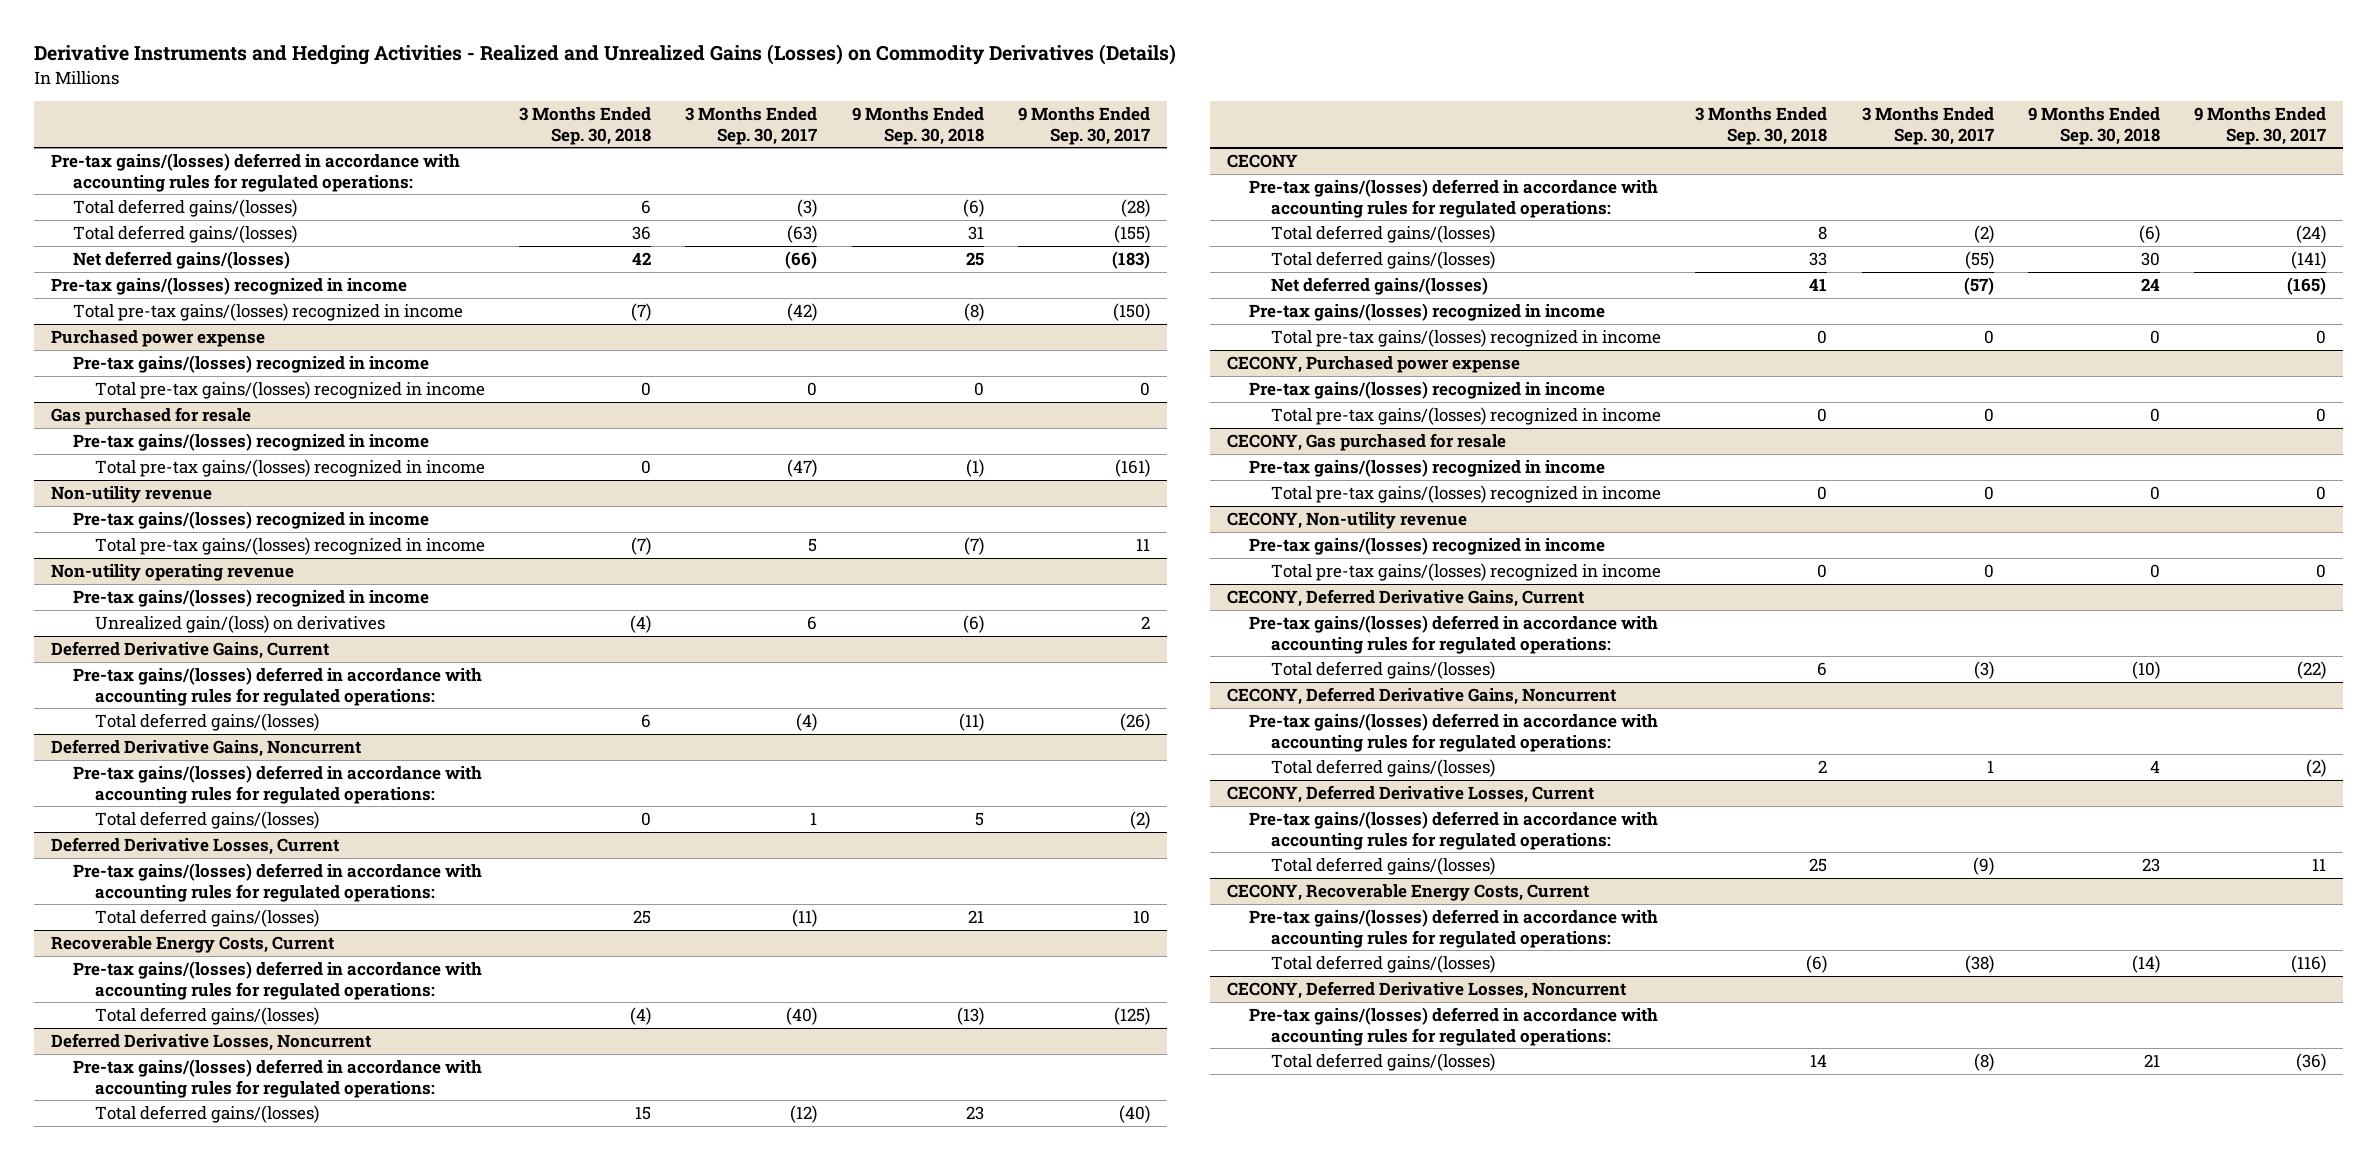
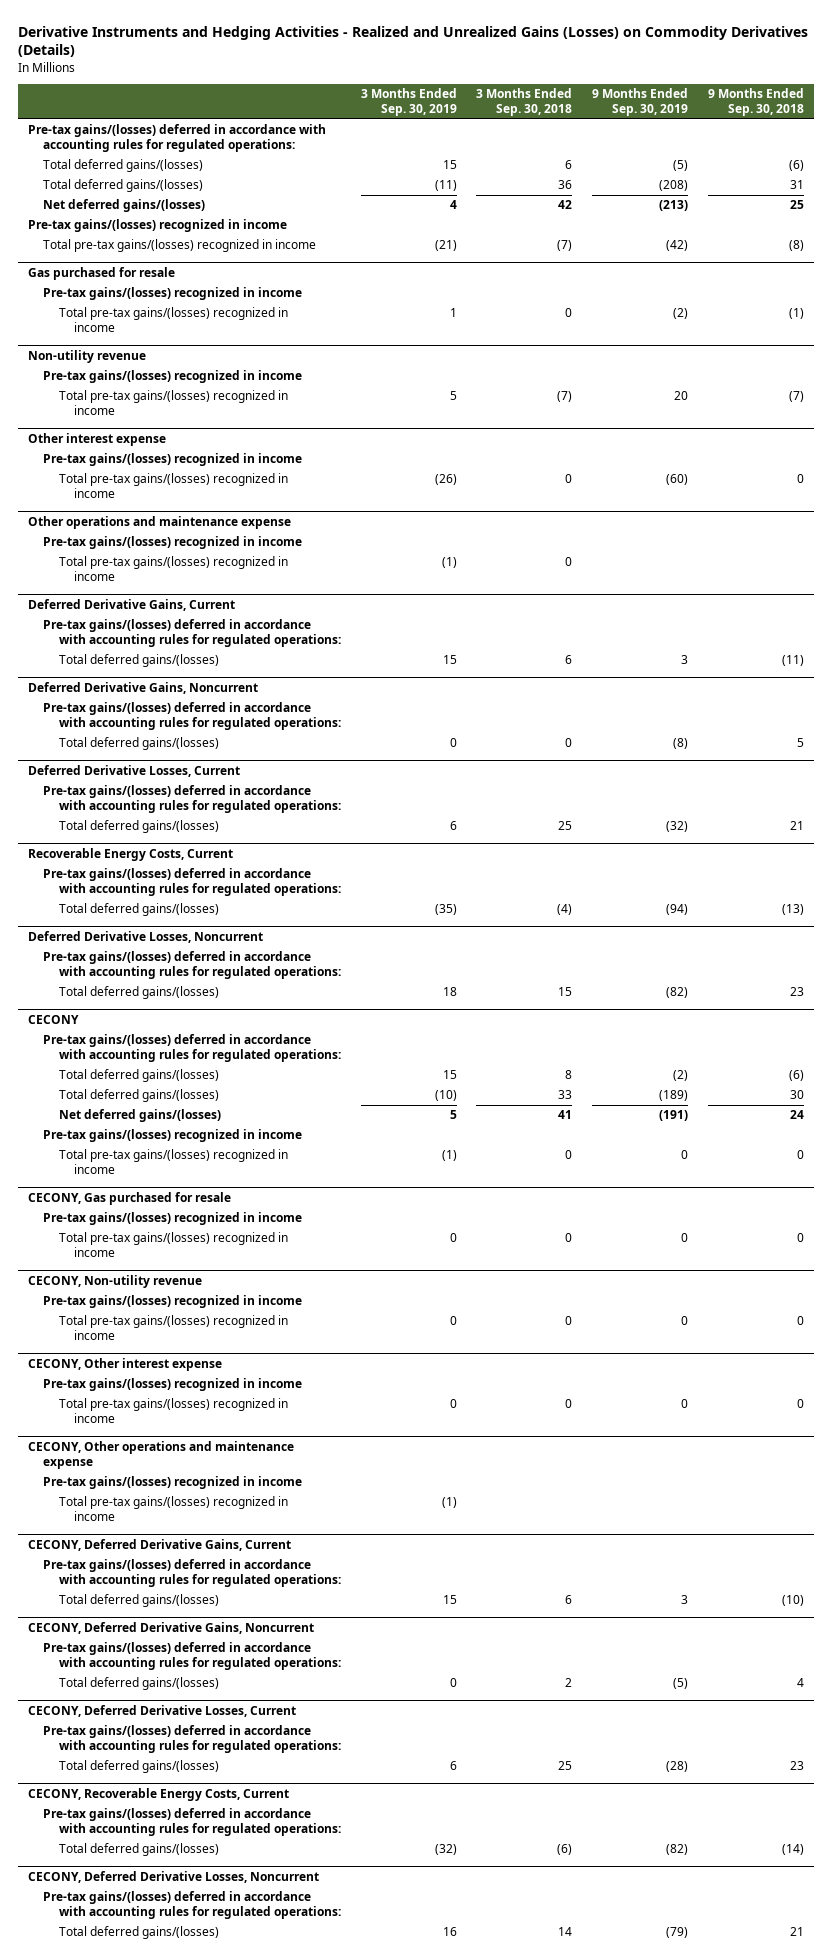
[685,106,818,145] 3 Months Ended Sep. 30, 2017 -> none
[1017,106,1150,145] 9 Months Ended Sep. 30, 2017 -> none
none -> [360,88,457,117] 3 Months Ended Sep. 30, 2019
none -> [592,88,689,117] 9 Months Ended Sep. 30, 2019
[50,329,265,347] Purchased power expense -> none
[72,354,429,373] Pre-tax gains/(losses) recognized in income -> none
[94,380,485,399] Total pre-tax gains/(losses) recognized in income -> none
[50,563,294,581] Non-utility operating revenue -> none
none -> [27,432,166,446] Other interest expense
[94,614,385,633] Unrealized gain/(loss) on derivatives -> none
none -> [58,473,288,499] Total pre-tax gains/(losses) recognized in income
none -> [27,515,291,529] Other operations and maintenance expense
none -> [43,536,303,550] Pre-tax gains/(losses) recognized in income
none -> [58,556,288,582] Total pre-tax gains/(losses) recognized in income
[1227,355,1521,373] CECONY, Purchased power expense -> none
[1249,380,1606,399] Pre-tax gains/(losses) recognized in income -> none
[1270,406,1661,425] Total pre-tax gains/(losses) recognized in income -> none
none -> [27,1357,222,1371] CECONY, Other interest expense
none -> [43,1378,303,1392] Pre-tax gains/(losses) recognized in income
none -> [58,1398,288,1424] Total pre-tax gains/(losses) recognized in income
none -> [27,1440,294,1469] CECONY, Other operations and maintenance expense
none -> [43,1476,303,1490] Pre-tax gains/(losses) recognized in income
none -> [58,1496,288,1522] Total pre-tax gains/(losses) recognized in income

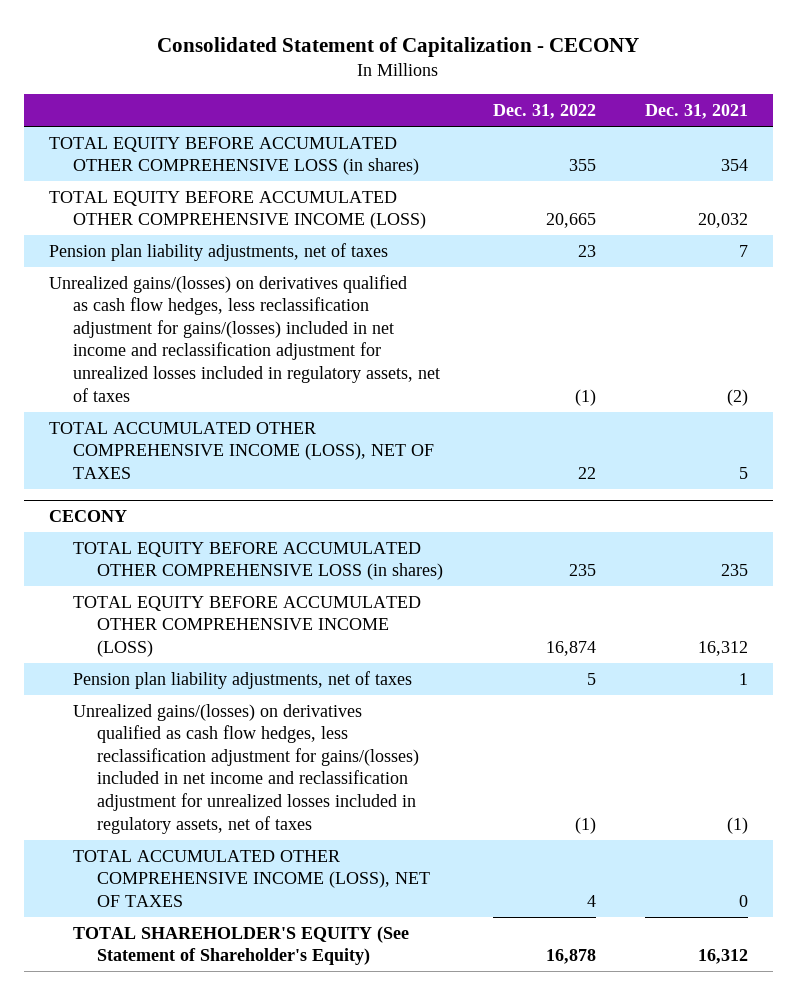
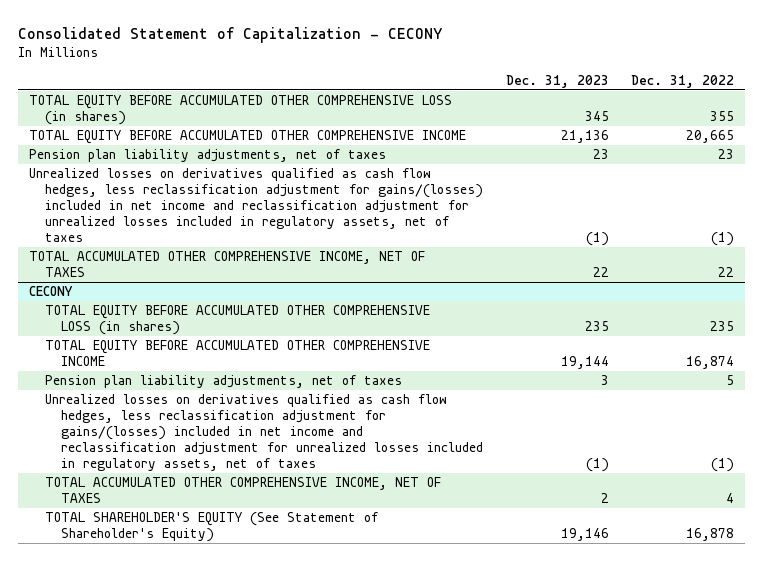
[645,104,749,120] Dec. 31, 2021 -> none
none -> [505,74,609,88] Dec. 31, 2023
[48,190,426,230] TOTAL EQUITY BEFORE ACCUMULATED OTHER COMPREHENSIVE INCOME (LOSS) -> [29,130,467,145] TOTAL EQUITY BEFORE ACCUMULATED OTHER COMPREHENSIVE INCOME
[48,274,440,402] Unrealized gains/(losses) on derivatives qualified as cash flow hedges, less reclassification adjustment for gains/(losses) included in net income and reclassification adjustment for unrealized losses included in regulatory assets, net of taxes -> [29,168,484,242] Unrealized losses on derivatives qualified as cash flow hedges, less reclassification adjustment for gains/(losses) included in net income and reclassification adjustment for unrealized losses included in regulatory assets, net of taxes
[48,421,434,479] TOTAL ACCUMULATED OTHER COMPREHENSIVE INCOME (LOSS), NET OF TAXES -> [29,251,426,278] TOTAL ACCUMULATED OTHER COMPREHENSIVE INCOME, NET OF TAXES
[72,595,421,657] TOTAL EQUITY BEFORE ACCUMULATED OTHER COMPREHENSIVE INCOME (LOSS) -> [45,340,431,367] TOTAL EQUITY BEFORE ACCUMULATED OTHER COMPREHENSIVE INCOME
[72,703,420,834] Unrealized gains/(losses) on derivatives qualified as cash flow hedges, less reclassification adjustment for gains/(losses) included in net income and reclassification adjustment for unrealized losses included in regulatory assets, net of taxes -> [45,394,484,471] Unrealized losses on derivatives qualified as cash flow hedges, less reclassification adjustment for gains/(losses) included in net income and reclassification adjustment for unrealized losses included in regulatory assets, net of taxes
[72,849,431,907] TOTAL ACCUMULATED OTHER COMPREHENSIVE INCOME (LOSS), NET OF TAXES -> [45,477,442,504] TOTAL ACCUMULATED OTHER COMPREHENSIVE INCOME, NET OF TAXES

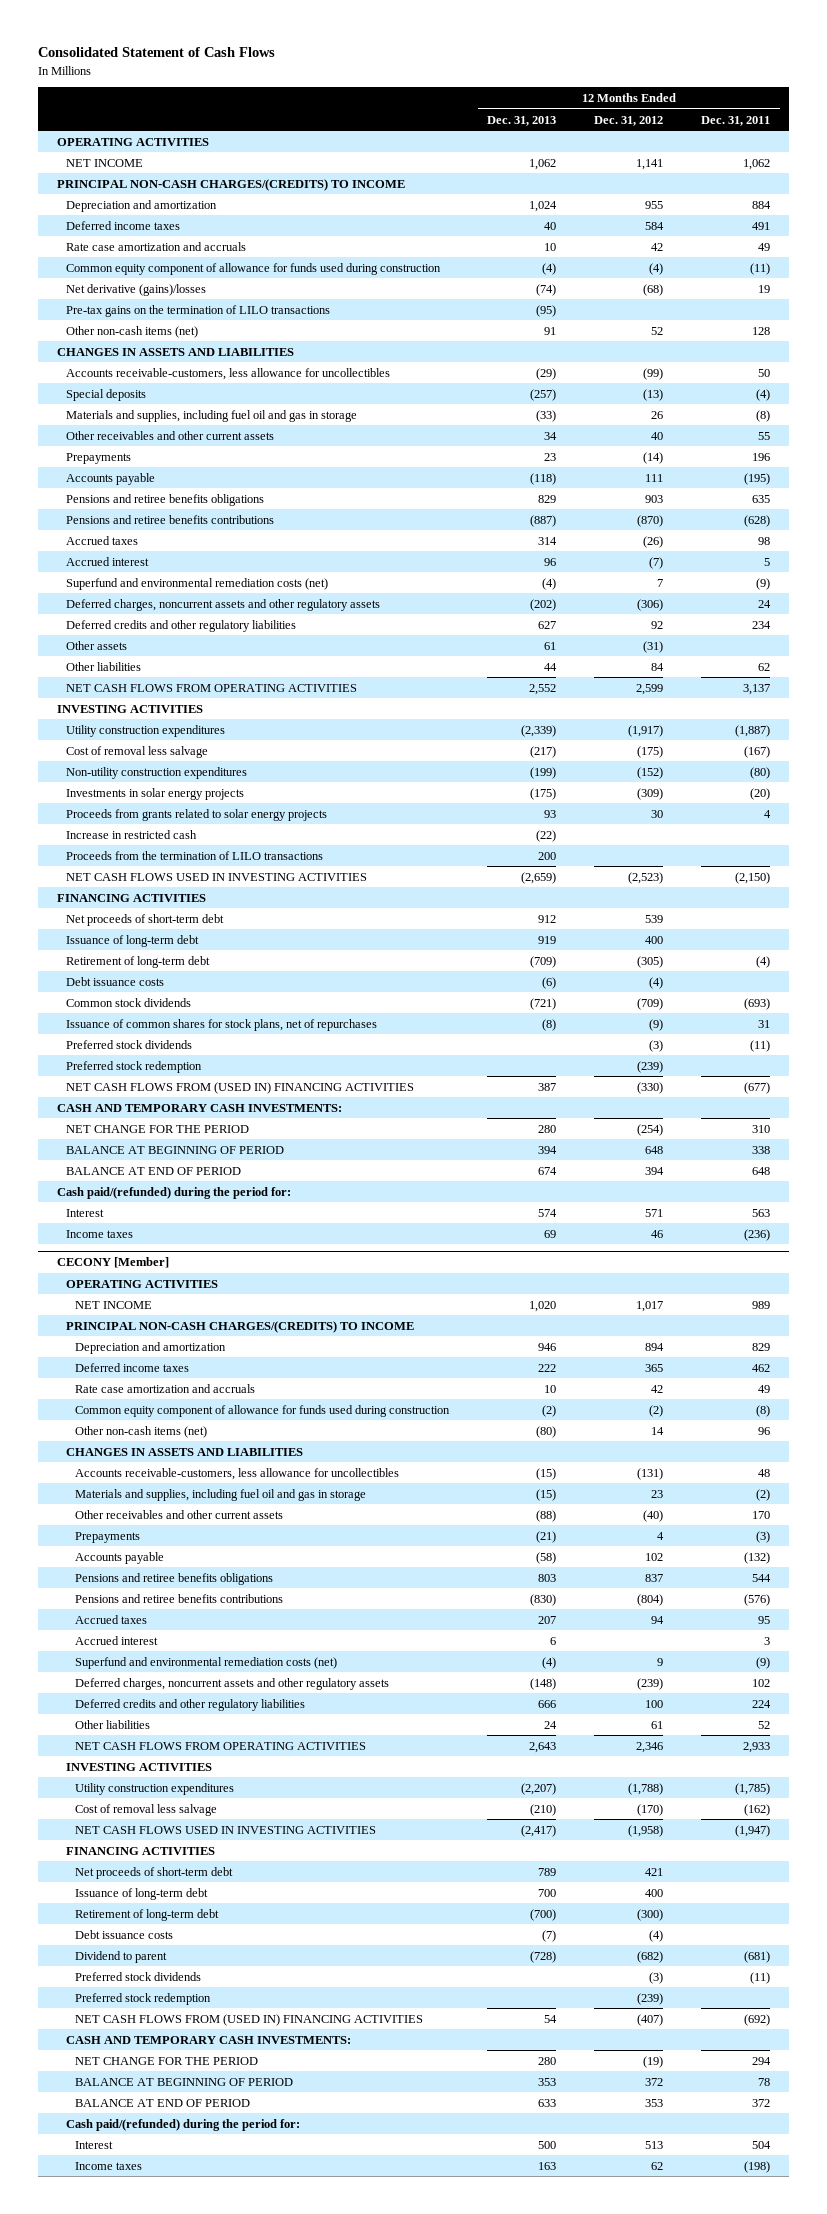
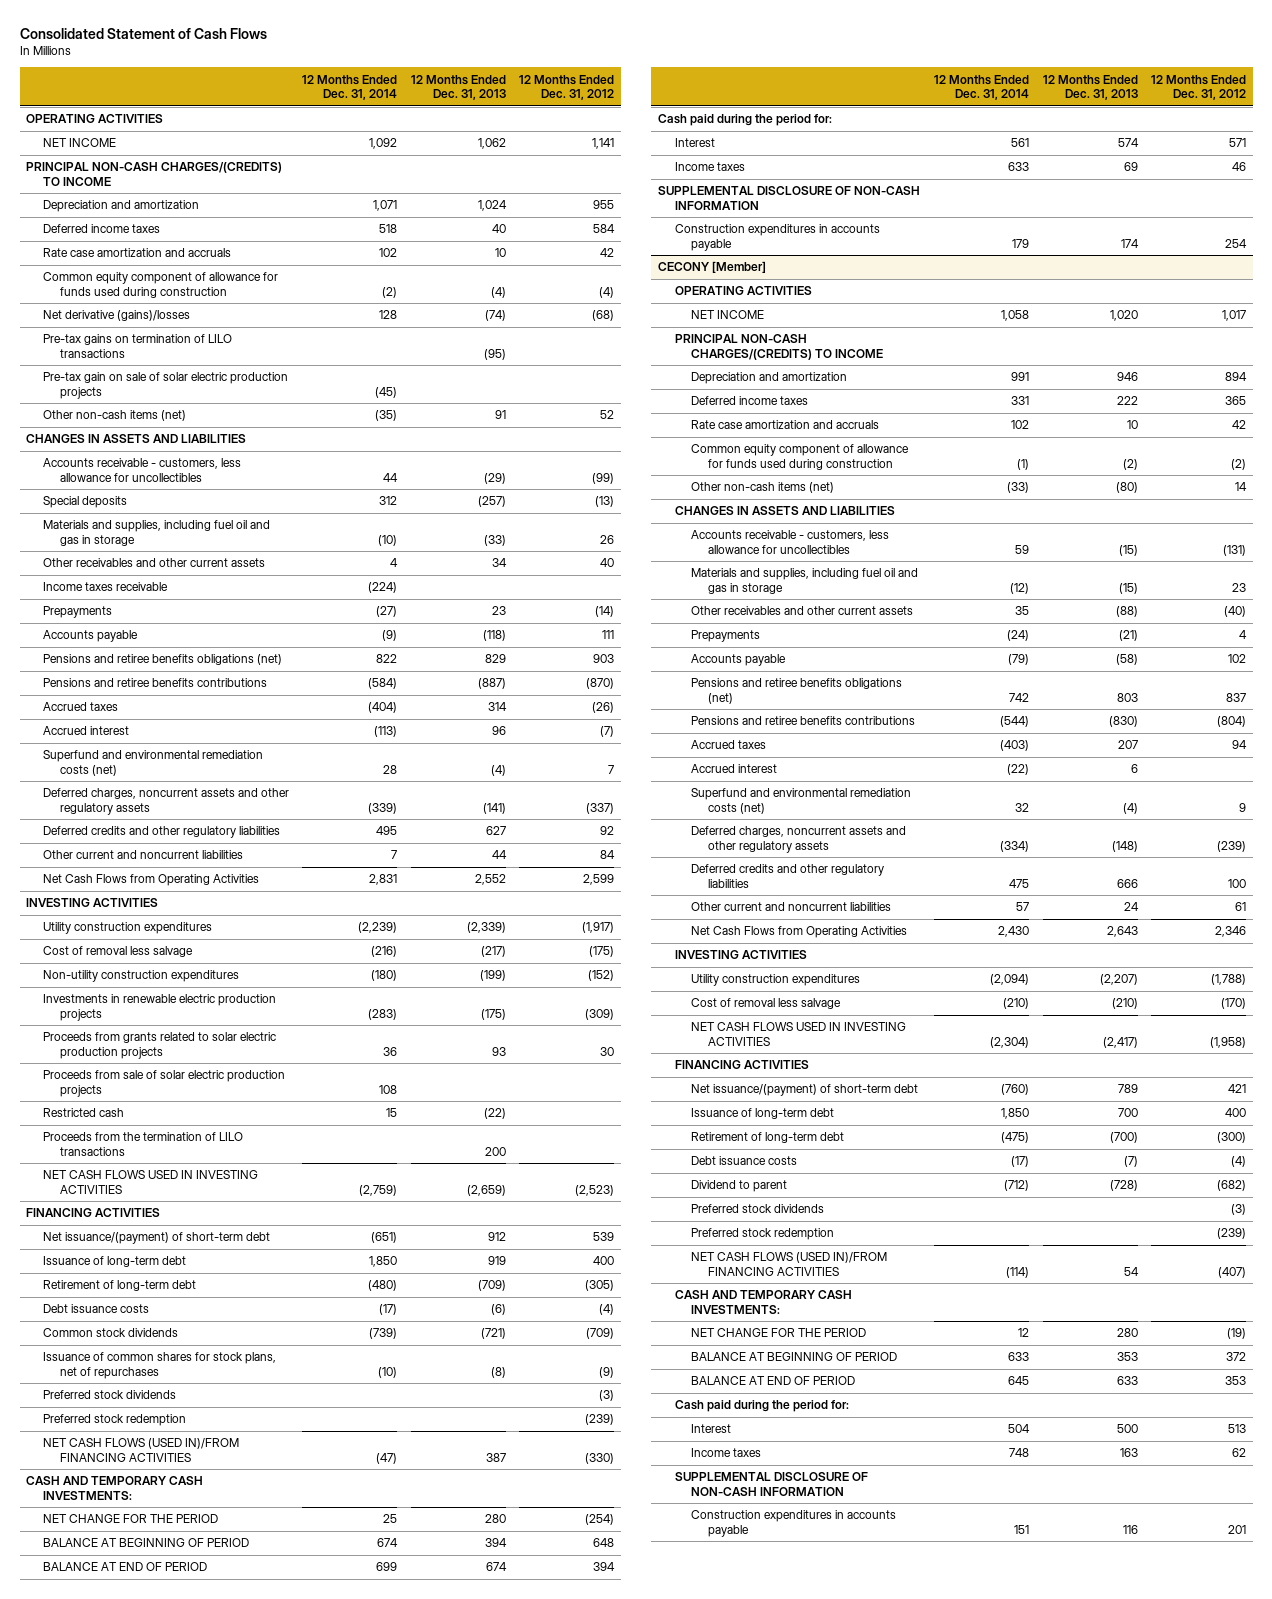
[701,115,771,126] Dec. 31, 2011 -> none
none -> [302,74,398,101] 12 Months Ended Dec. 31, 2014
[65,304,330,317] Pre-tax gains on the termination of LILO transactions -> [42,334,232,358] Pre-tax gains on termination of LILO transactions
none -> [42,372,288,399] Pre-tax gain on sale of solar electric production projects
[65,367,390,380] Accounts receivable-customers, less allowance for uncollectibles -> [42,458,241,482] Accounts receivable - customers, less allowance for uncollectibles
none -> [42,582,168,592] Income taxes receivable
[65,493,264,506] Pensions and retiree benefits obligations -> [42,654,282,666] Pensions and retiree benefits obligations (net)
[530,598,557,611] (202) -> [482,802,506,814] (141)
[637,598,664,611] (306) -> [586,802,615,814] (337)
[65,640,127,650] Other assets -> none
[65,661,141,671] Other liabilities -> [42,850,243,860] Other current and noncurrent liabilities
[65,683,357,692] NET CASH FLOWS FROM OPERATING ACTIVITIES -> [42,874,259,887] Net Cash Flows from Operating Activities
[65,787,244,800] Investments in solar energy projects -> [42,994,276,1021] Investments in renewable electric production projects
[65,808,327,821] Proceeds from grants related to solar energy projects -> [42,1032,276,1059] Proceeds from grants related to solar electric production projects
none -> [42,1070,285,1097] Proceeds from sale of solar electric production projects
[65,829,197,839] Increase in restricted cash -> [42,1108,124,1118] Restricted cash
[65,913,224,926] Net proceeds of short-term debt -> [42,1232,270,1245] Net issuance/(payment) of short-term debt
[65,1081,414,1094] NET CASH FLOWS FROM (USED IN) FINANCING ACTIVITIES -> [42,1438,239,1462] NET CASH FLOWS (USED IN)/FROM FINANCING ACTIVITIES
[56,1186,291,1199] Cash paid/(refunded) during the period for: -> [658,114,833,127] Cash paid during the period for:
none -> [658,186,921,210] SUPPLEMENTAL DISCLOSURE OF NON-CASH INFORMATION
none -> [674,224,880,251] Construction expenditures in accounts payable
[75,1467,400,1480] Accounts receivable-customers, less allowance for uncollectibles -> [691,530,890,554] Accounts receivable - customers, less allowance for uncollectibles
[75,1572,274,1585] Pensions and retiree benefits obligations -> [691,678,903,704] Pensions and retiree benefits obligations (net)
[75,1719,151,1729] Other liabilities -> [691,902,892,912] Other current and noncurrent liabilities
[75,1741,367,1750] NET CASH FLOWS FROM OPERATING ACTIVITIES -> [691,926,908,939] Net Cash Flows from Operating Activities
[75,1866,234,1879] Net proceeds of short-term debt -> [691,1084,919,1097] Net issuance/(payment) of short-term debt
[75,2013,424,2026] NET CASH FLOWS FROM (USED IN) FINANCING ACTIVITIES -> [691,1252,888,1276] NET CASH FLOWS (USED IN)/FROM FINANCING ACTIVITIES
[65,2118,300,2131] Cash paid/(refunded) during the period for: -> [674,1400,849,1413] Cash paid during the period for:
none -> [674,1472,868,1496] SUPPLEMENTAL DISCLOSURE OF NON-CASH INFORMATION
none -> [691,1510,897,1537] Construction expenditures in accounts payable

